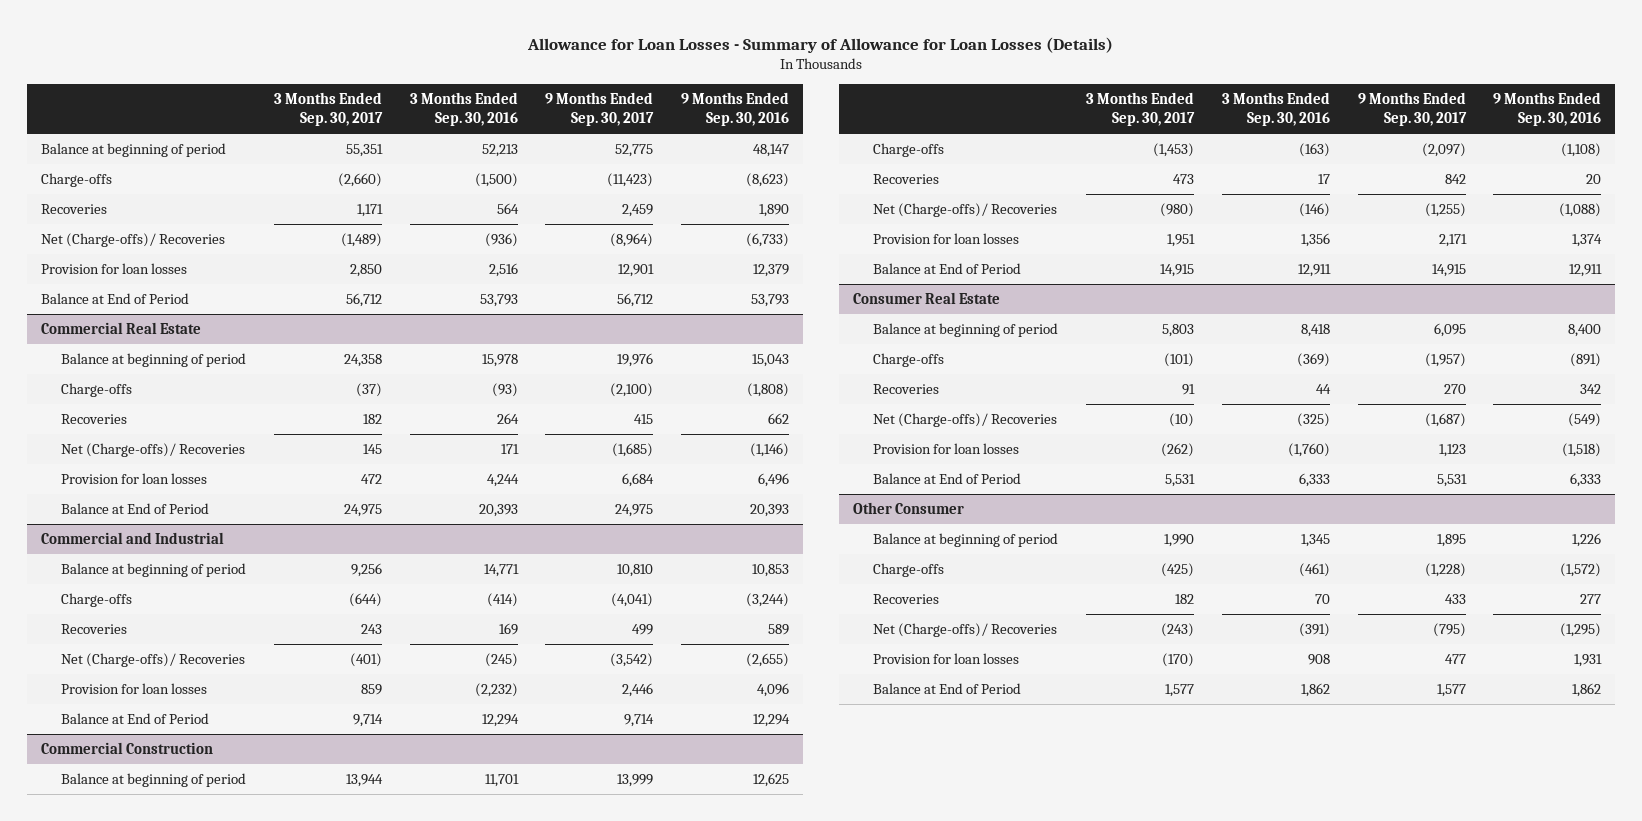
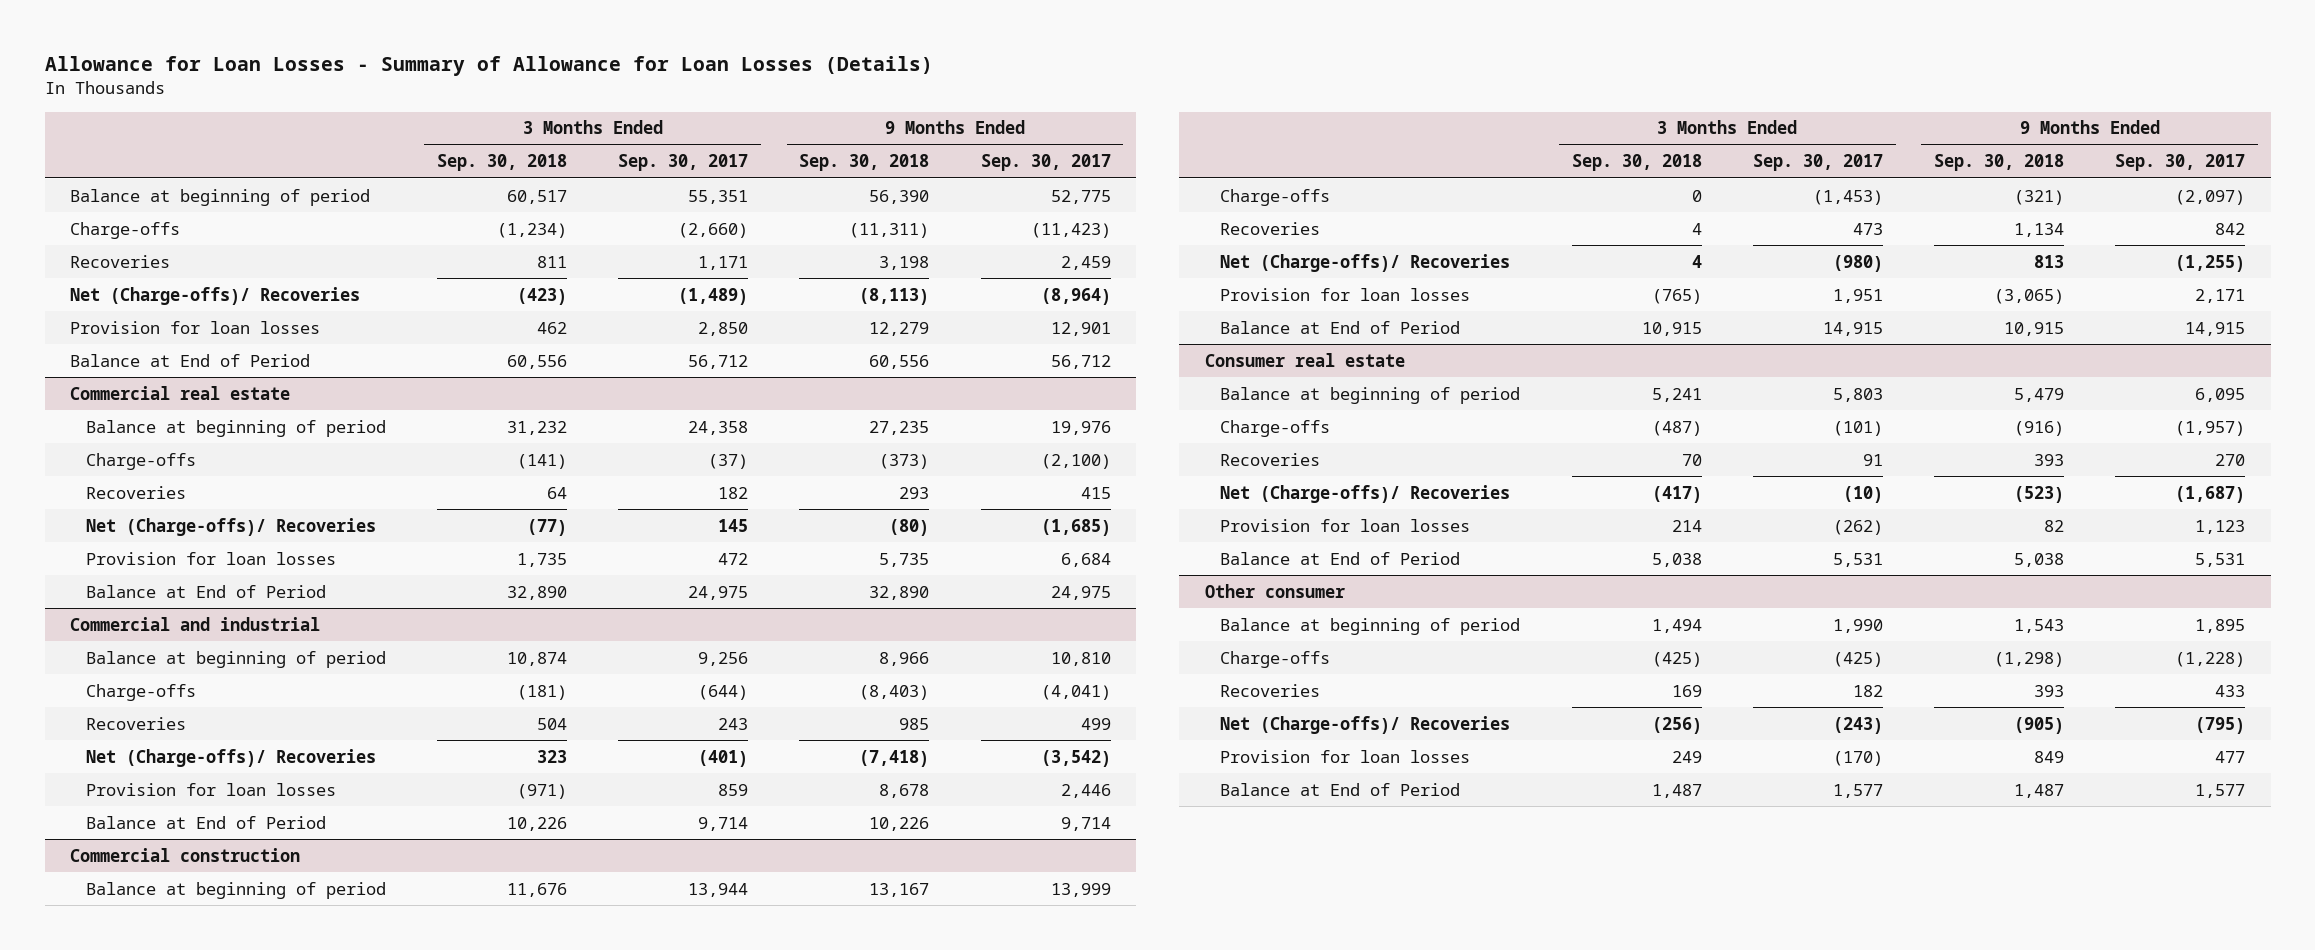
[409,92,518,126] 3 Months Ended Sep. 30, 2016 -> none
[681,92,790,126] 9 Months Ended Sep. 30, 2016 -> none
none -> [437,154,568,172] Sep. 30, 2018
none -> [799,154,930,172] Sep. 30, 2018
[40,322,201,335] Commercial Real Estate -> [70,385,291,400] Commercial real estate
[40,532,224,545] Commercial and Industrial -> [70,616,321,631] Commercial and industrial
[40,742,213,755] Commercial Construction -> [70,847,301,862] Commercial construction
[853,292,1001,305] Consumer Real Estate -> [1204,352,1405,367] Consumer real estate
[853,502,965,515] Other Consumer -> [1204,583,1345,598] Other consumer

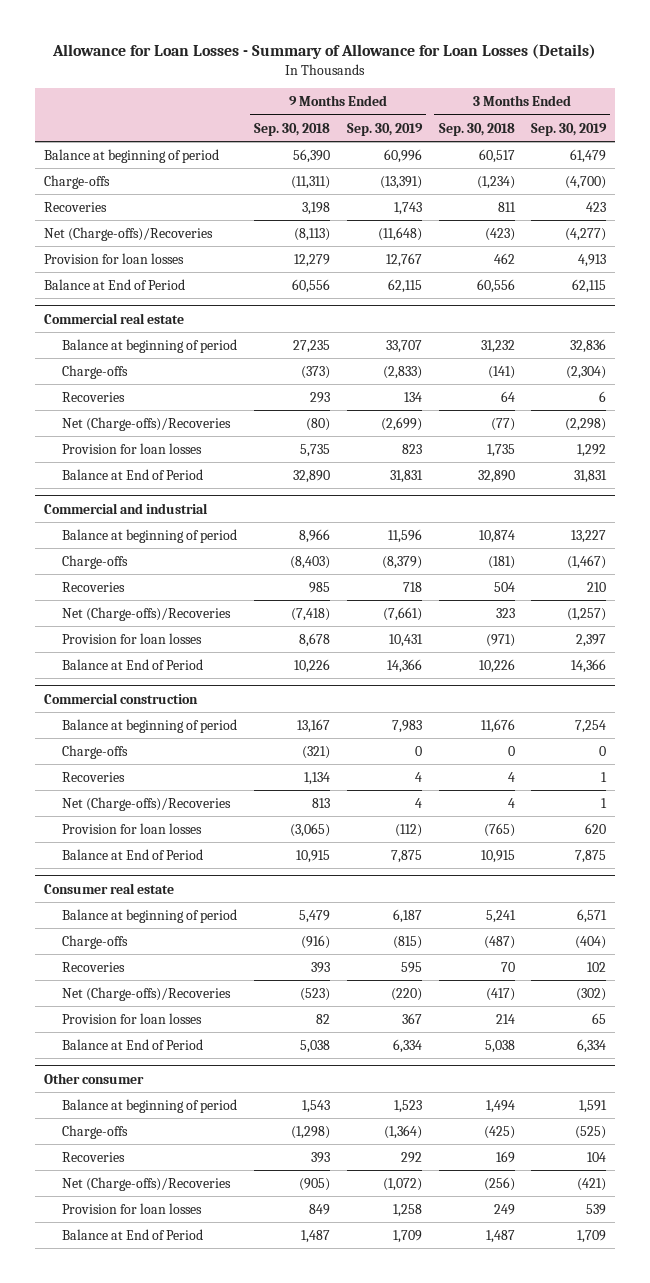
[618,154,749,172] Sep. 30, 2017 -> none
[980,154,1111,172] Sep. 30, 2017 -> none
none -> [346,122,423,136] Sep. 30, 2019
none -> [531,122,608,136] Sep. 30, 2019
[70,286,361,305] Net (Charge-offs)/ Recoveries -> [43,226,213,241] Net (Charge-offs)/Recoveries
[85,517,376,536] Net (Charge-offs)/ Recoveries -> [62,416,232,431] Net (Charge-offs)/Recoveries
[85,748,376,767] Net (Charge-offs)/ Recoveries -> [62,606,232,621] Net (Charge-offs)/Recoveries
[1220,253,1511,272] Net (Charge-offs)/ Recoveries -> [62,796,232,811] Net (Charge-offs)/Recoveries
[1220,484,1511,503] Net (Charge-offs)/ Recoveries -> [62,986,232,1001] Net (Charge-offs)/Recoveries
[1220,715,1511,734] Net (Charge-offs)/ Recoveries -> [62,1176,232,1191] Net (Charge-offs)/Recoveries

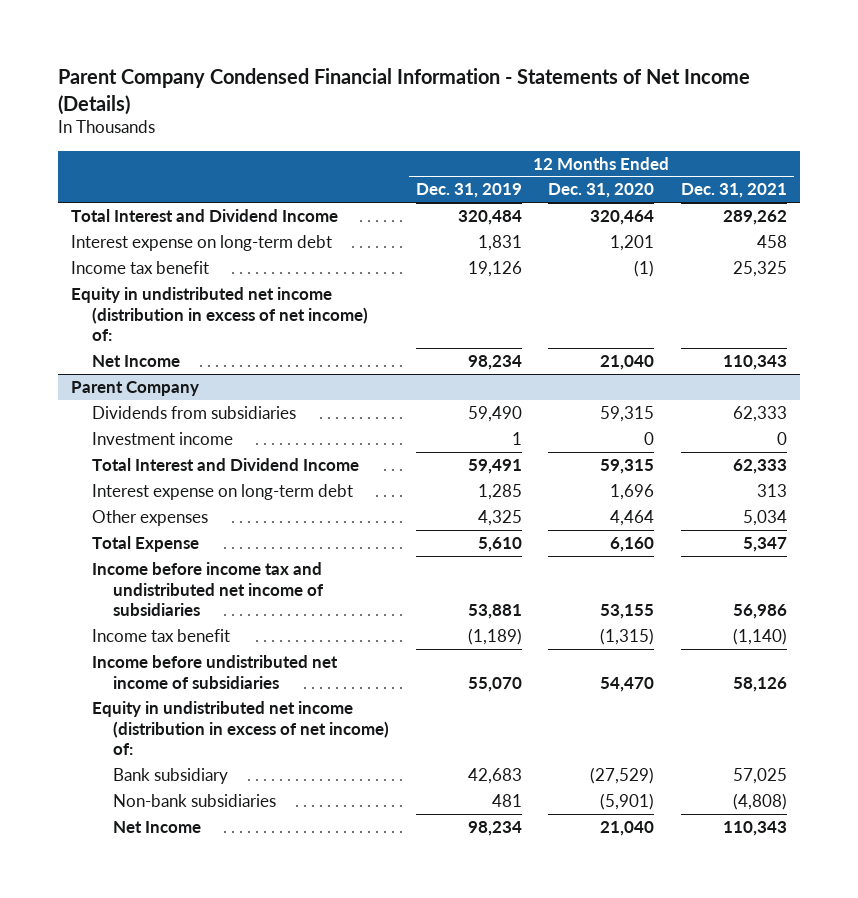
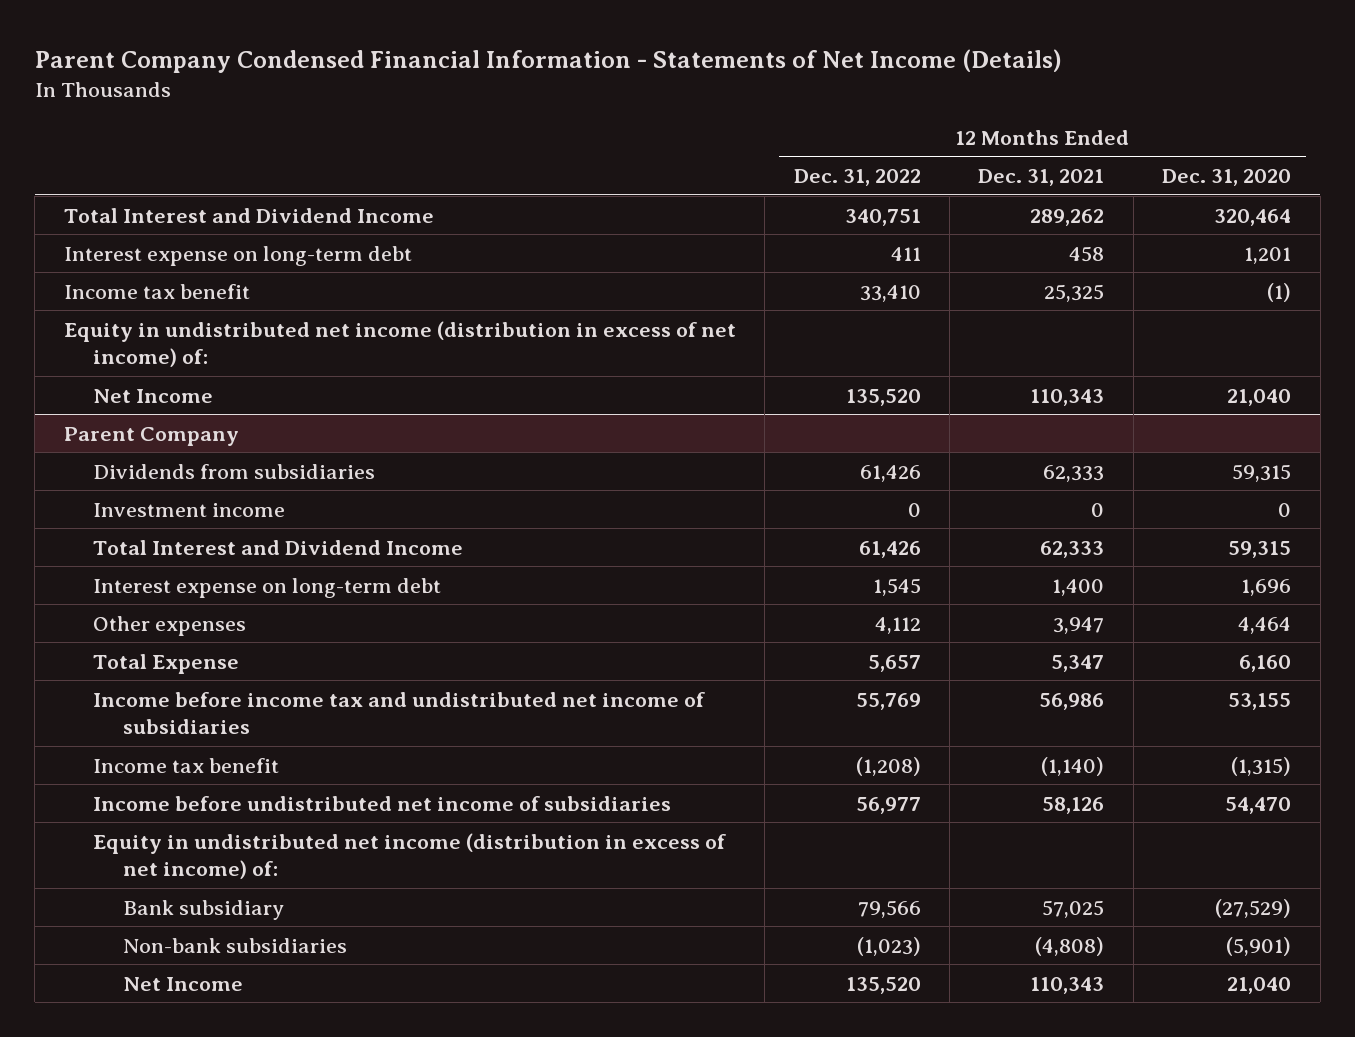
[415,183,522,199] Dec. 31, 2019 -> none
none -> [793,169,921,187] Dec. 31, 2022
[756,484,787,498] 313 -> [1052,578,1105,596] 1,400
[742,510,787,527] 5,034 -> [1053,616,1105,634] 3,947

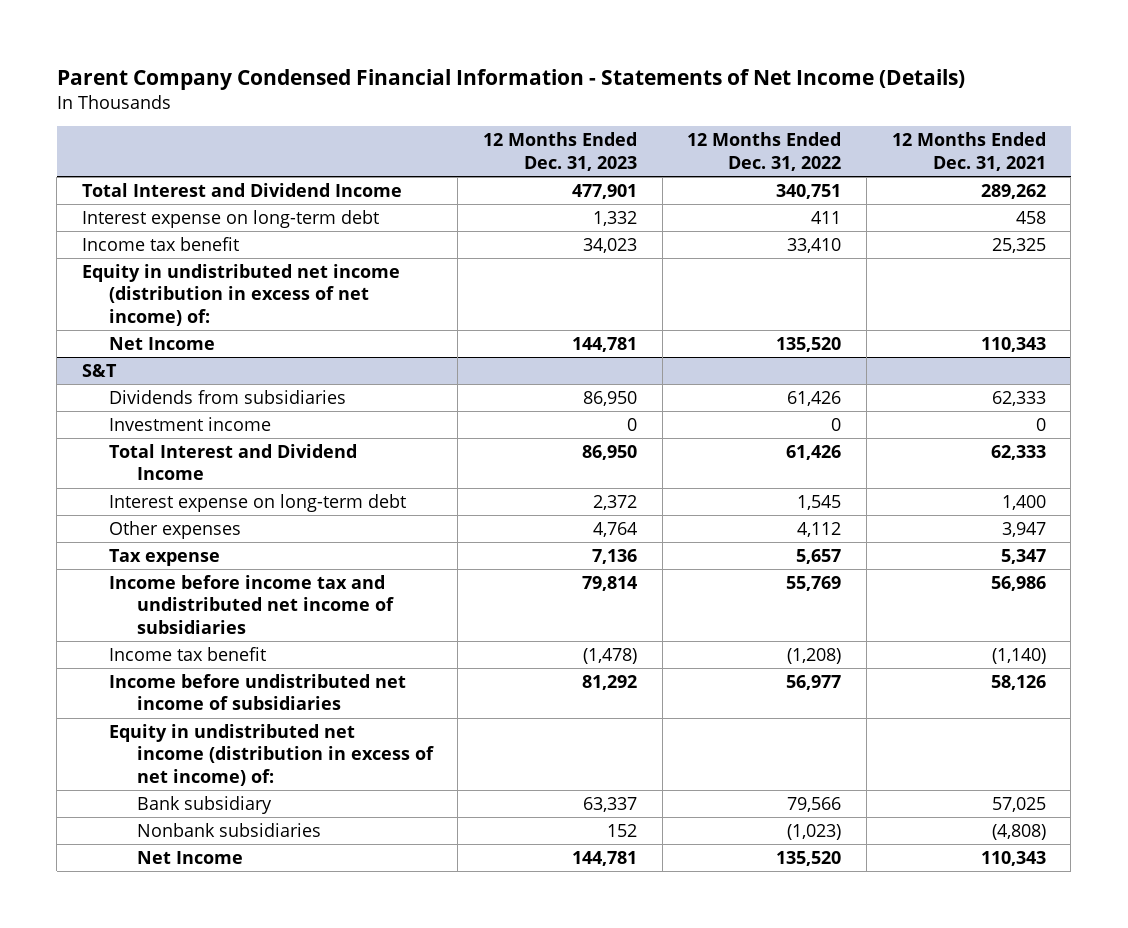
[1162,169,1292,187] Dec. 31, 2020 -> none
none -> [483,132,638,171] 12 Months Ended Dec. 31, 2023
[63,426,239,446] Parent Company -> [82,363,118,377] S&T
[93,653,240,674] Total Expense -> [109,548,221,566] Tax expense
[122,937,347,953] Non-bank subsidiaries -> [136,822,321,837] Nonbank subsidiaries

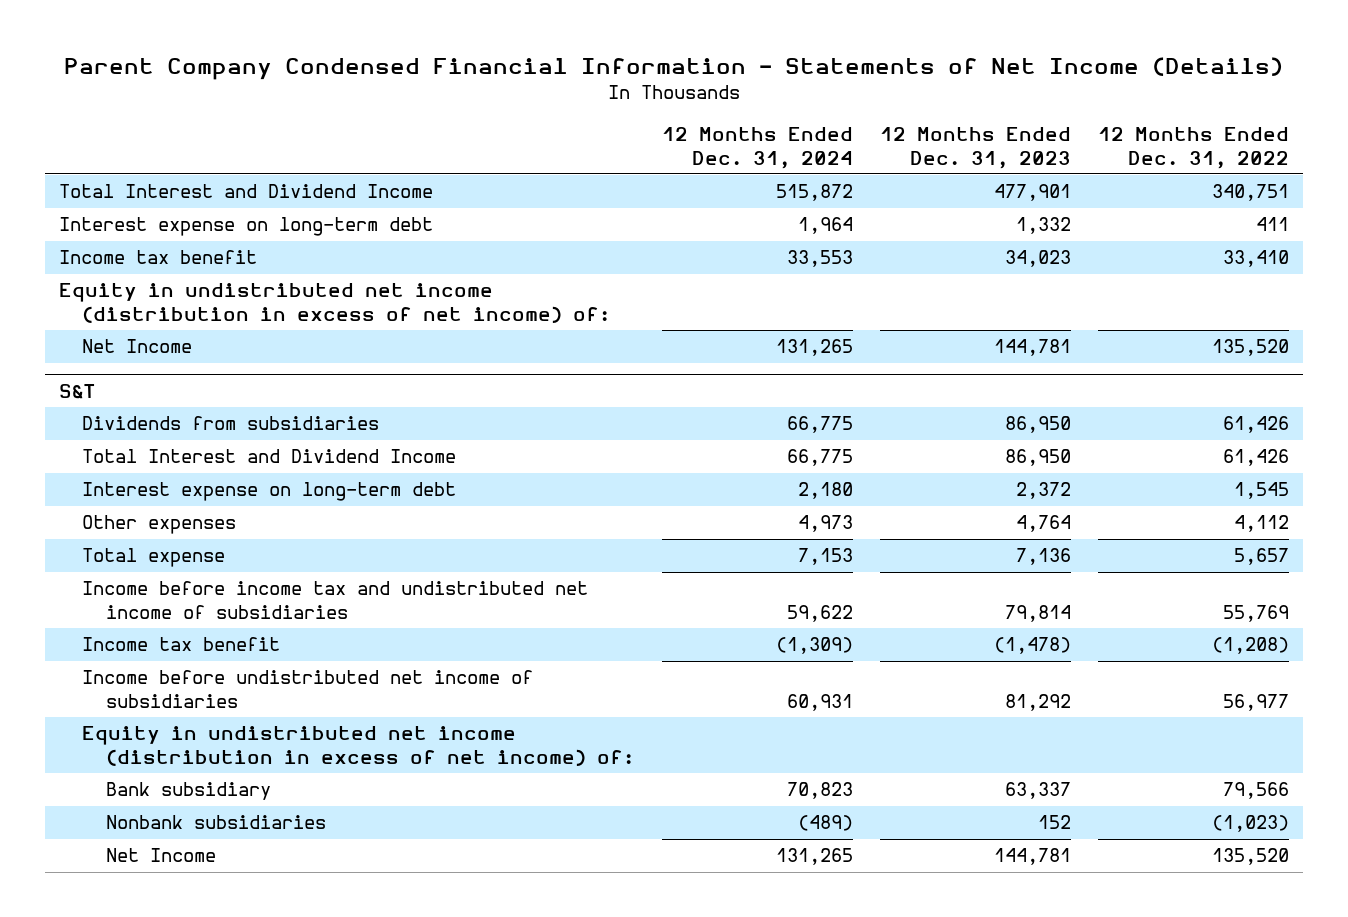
[891,132,1046,171] 12 Months Ended Dec. 31, 2021 -> none
none -> [661,127,853,169] 12 Months Ended Dec. 31, 2024
[109,416,272,431] Investment income -> none
[109,548,221,566] Tax expense -> [82,548,226,568] Total expense

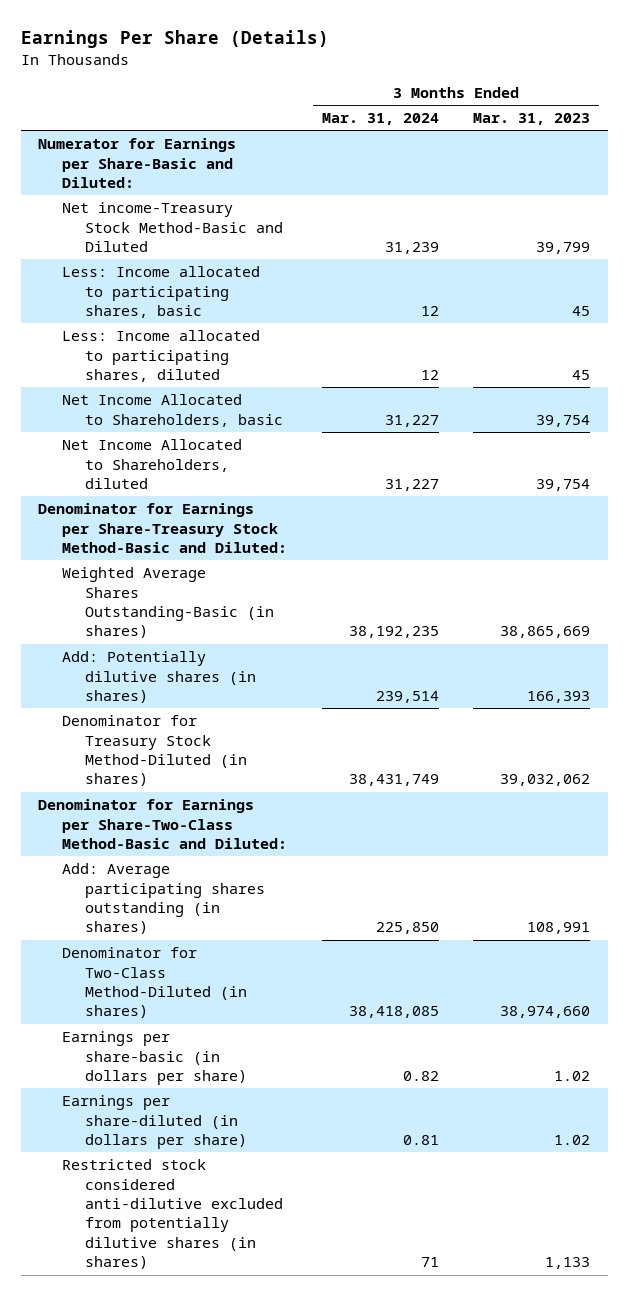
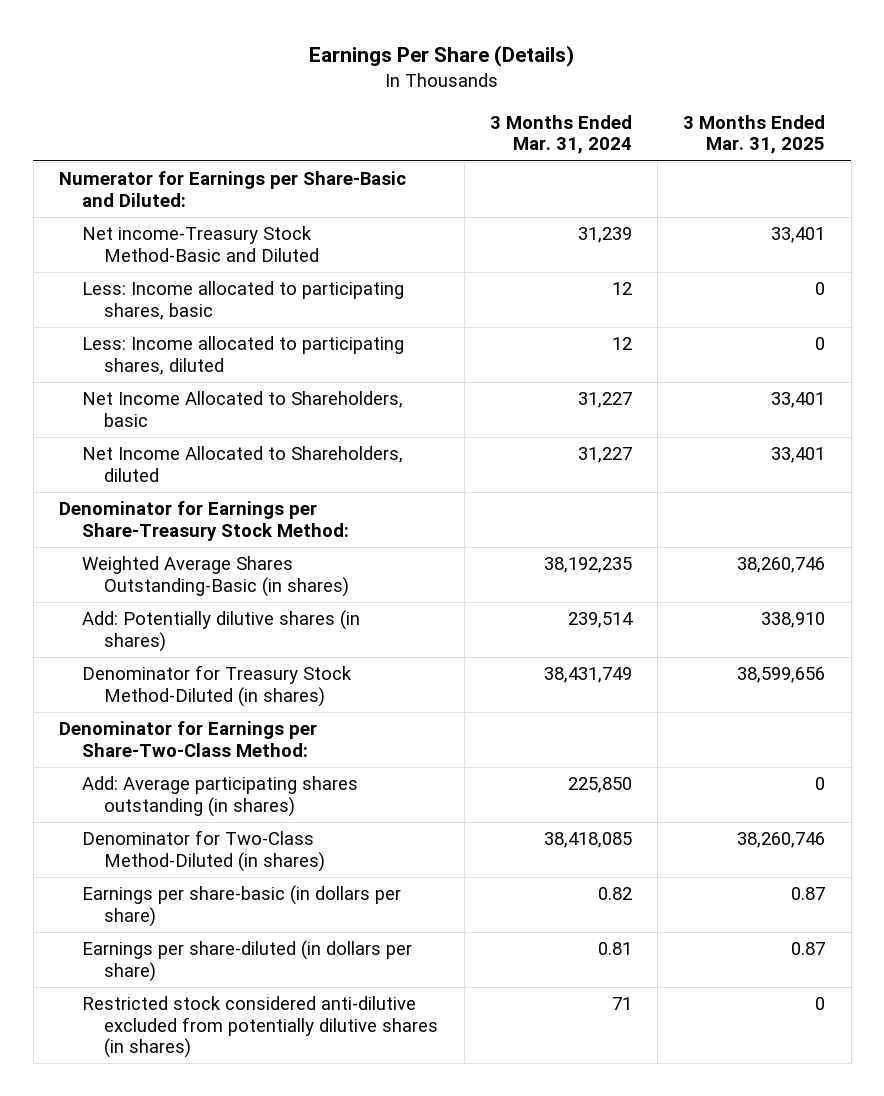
[473,113,591,126] Mar. 31, 2023 -> none
none -> [683,114,826,155] 3 Months Ended Mar. 31, 2025
[38,503,287,553] Denominator for Earnings per Share-Treasury Stock Method-Basic and Diluted: -> [59,501,349,541] Denominator for Earnings per Share-Treasury Stock Method:
[38,799,287,849] Denominator for Earnings per Share-Two-Class Method-Basic and Diluted: -> [59,721,318,757] Denominator for Earnings per Share-Two-Class Method:

